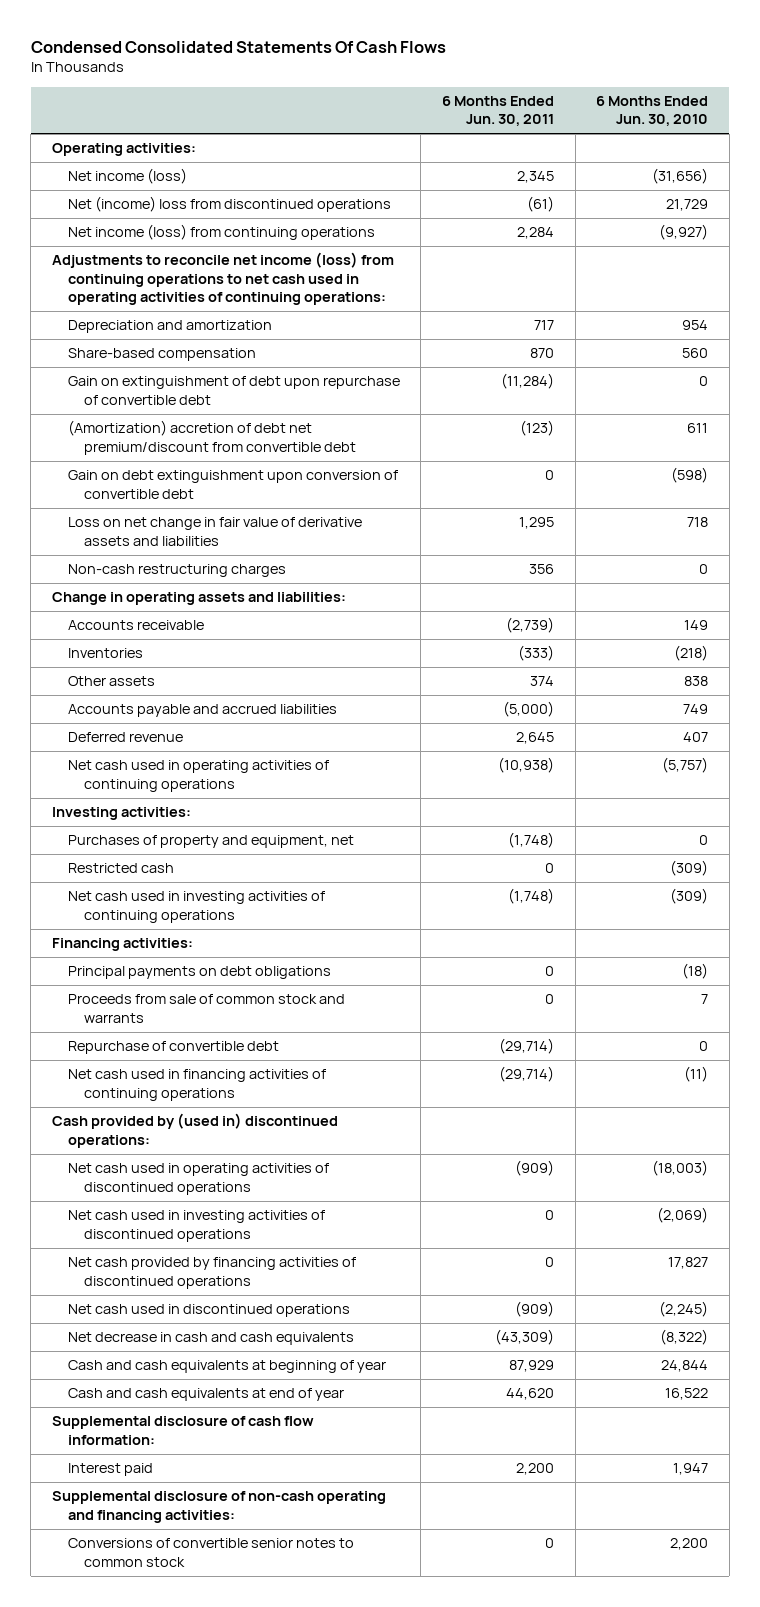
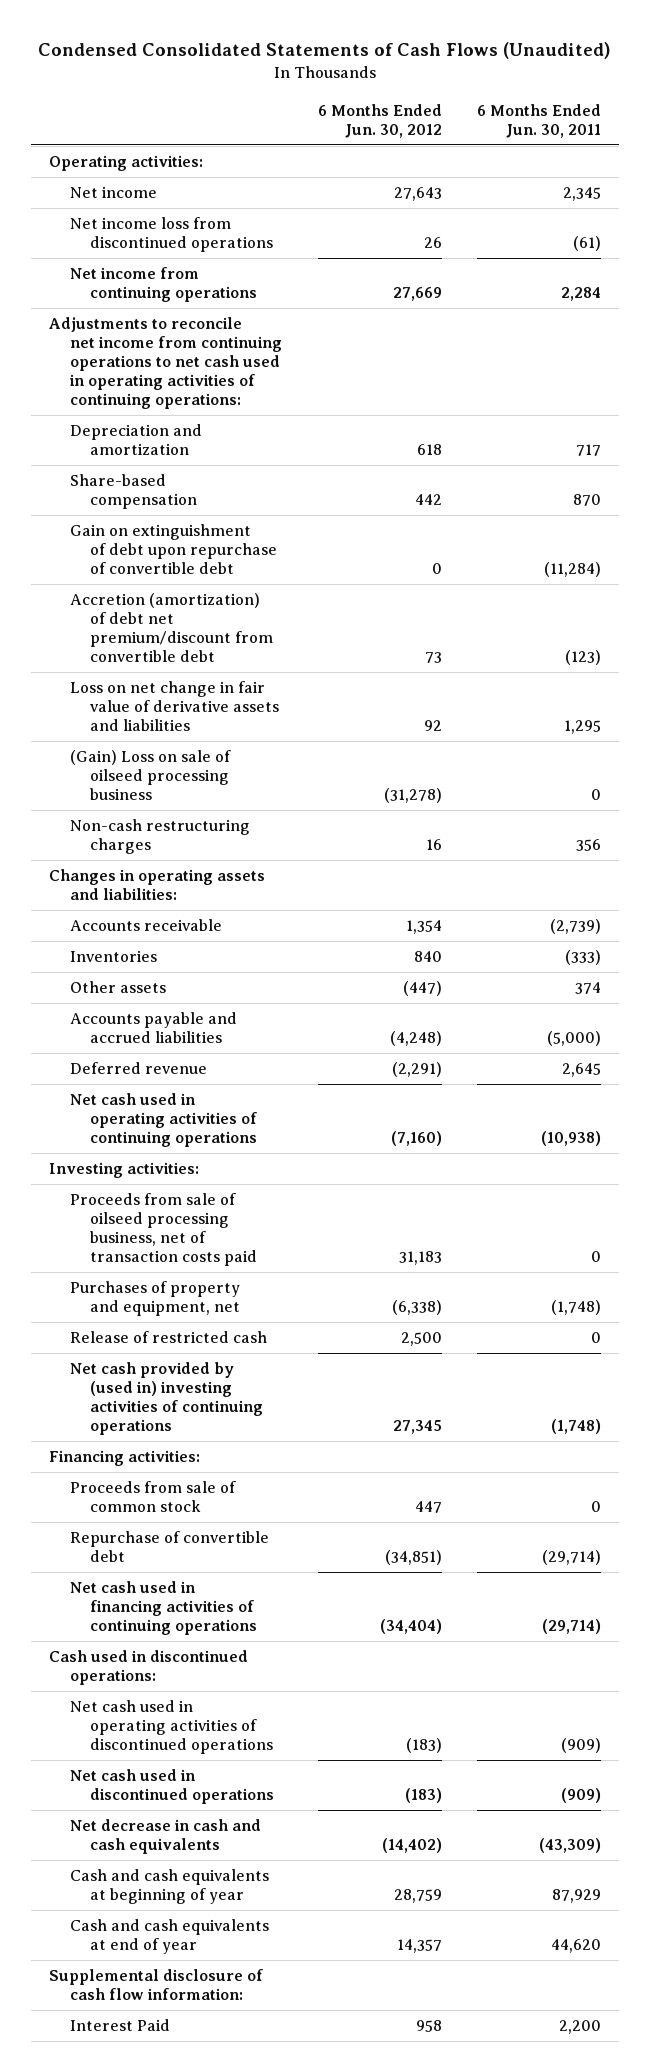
[30,40,446,53] Condensed Consolidated Statements Of Cash Flows -> [38,42,612,60] Condensed Consolidated Statements of Cash Flows (Unaudited)
[596,95,709,127] 6 Months Ended Jun. 30, 2010 -> none
none -> [317,103,442,138] 6 Months Ended Jun. 30, 2012
[67,168,187,185] Net income (loss) -> [69,186,157,199] Net income
[67,196,391,213] Net (income) loss from discontinued operations -> [69,217,274,253] Net income loss from discontinued operations
[67,224,375,241] Net income (loss) from continuing operations -> [69,267,258,303] Net income from continuing operations
[51,252,394,306] Adjustments to reconcile net income (loss) from continuing operations to net cash used in operating activities of continuing operations: -> [49,317,282,409] Adjustments to reconcile net income from continuing operations to net cash used in operating activities of continuing operations:
[67,470,398,499] Gain on debt extinguishment upon conversion of convertible debt -> none
[67,420,356,455] (Amortization) accretion of debt net premium/discount from convertible debt -> [69,593,274,662] Accretion (amortization) of debt net premium/discount from convertible debt
none -> [69,750,231,800] (Gain) Loss on sale of oilseed processing business
[51,592,346,606] Change in operating assets and liabilities: -> [49,869,266,901] Changes in operating assets and liabilities:
none -> [69,1193,258,1266] Proceeds from sale of oilseed processing business, net of transaction costs paid
[67,863,174,874] Restricted cash -> [69,1331,267,1344] Release of restricted cash
[67,891,325,923] Net cash used in investing activities of continuing operations -> [69,1362,264,1435] Net cash provided by (used in) investing activities of continuing operations
[67,966,331,980] Principal payments on debt obligations -> none
[67,994,345,1023] Proceeds from sale of common stock and warrants -> [69,1481,236,1513] Proceeds from sale of common stock
[51,1113,338,1148] Cash provided by (used in) discontinued operations: -> [49,1650,249,1686] Cash used in discontinued operations:
[67,1210,325,1242] Net cash used in investing activities of discontinued operations -> none
[67,1257,356,1289] Net cash provided by financing activities of discontinued operations -> none
[51,1491,386,1523] Supplemental disclosure of non-cash operating and financing activities: -> none
[67,1538,354,1567] Conversions of convertible senior notes to common stock -> none
[67,1463,153,1477] Interest paid -> [69,2019,170,2032] Interest Paid

